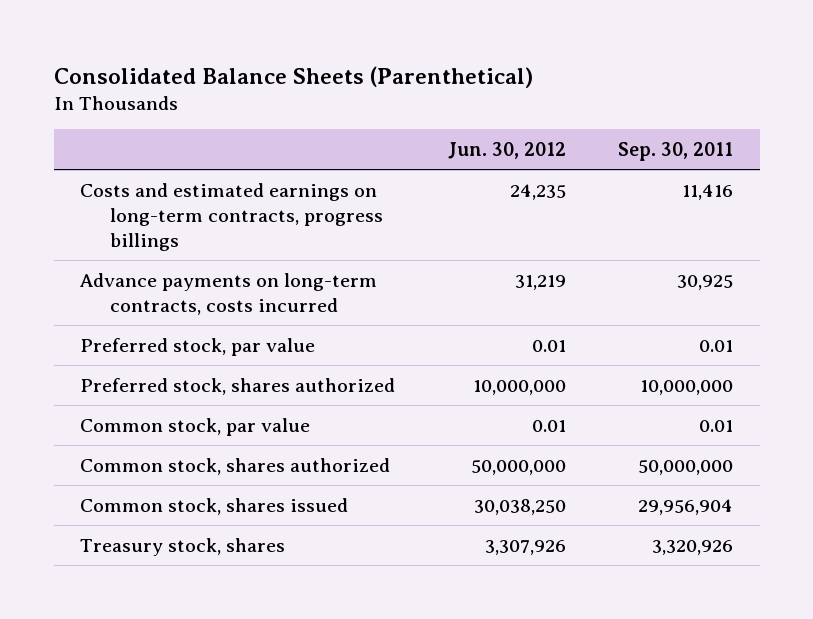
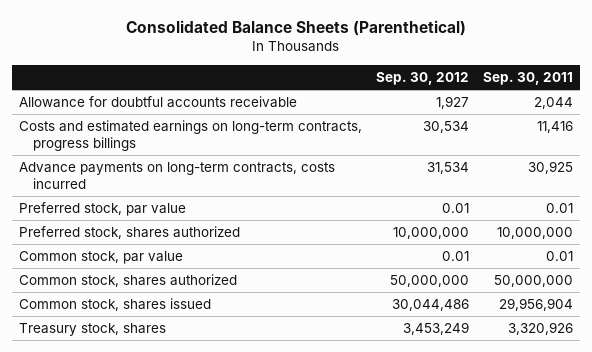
[447,142,566,160] Jun. 30, 2012 -> none
none -> [375,72,469,86] Sep. 30, 2012
none -> [18,96,297,109] Allowance for doubtful accounts receivable

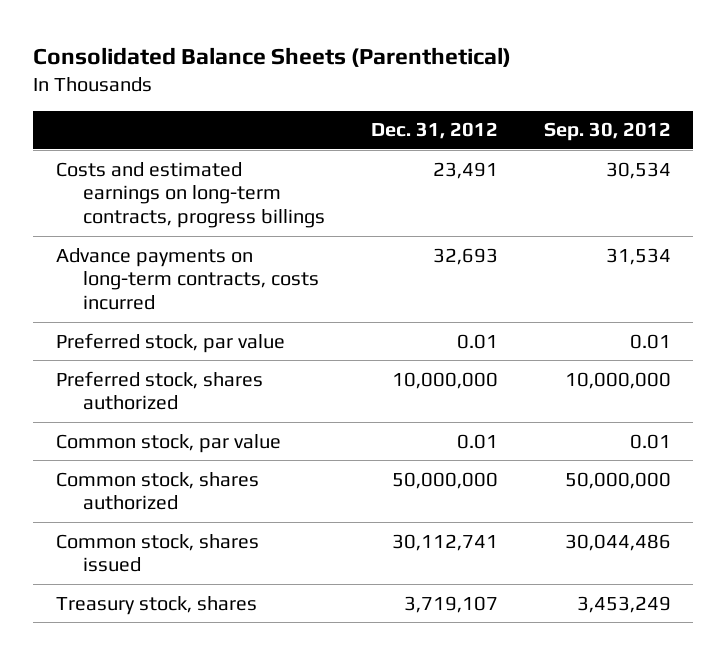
[483,72,574,86] Sep. 30, 2011 -> none
none -> [370,122,498,140] Dec. 31, 2012
[18,96,297,109] Allowance for doubtful accounts receivable -> none

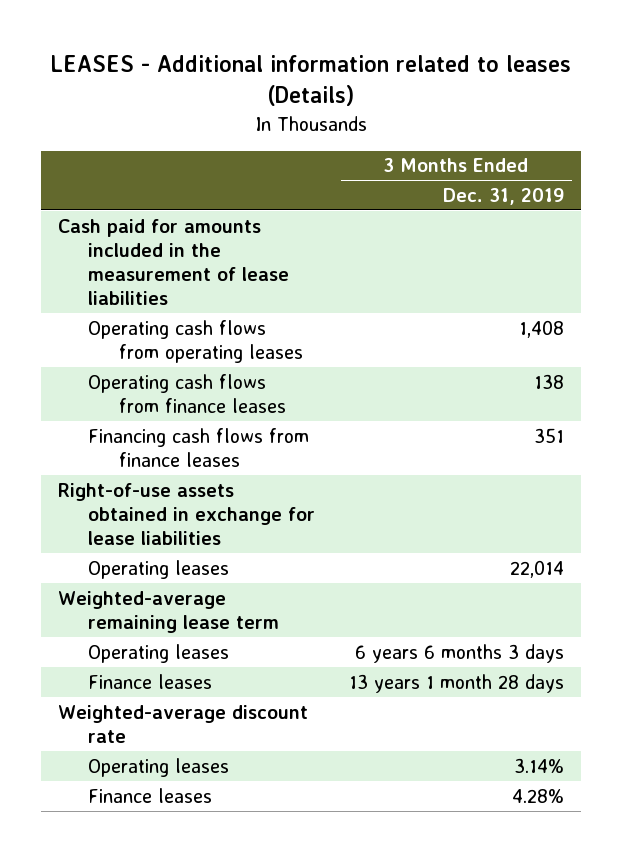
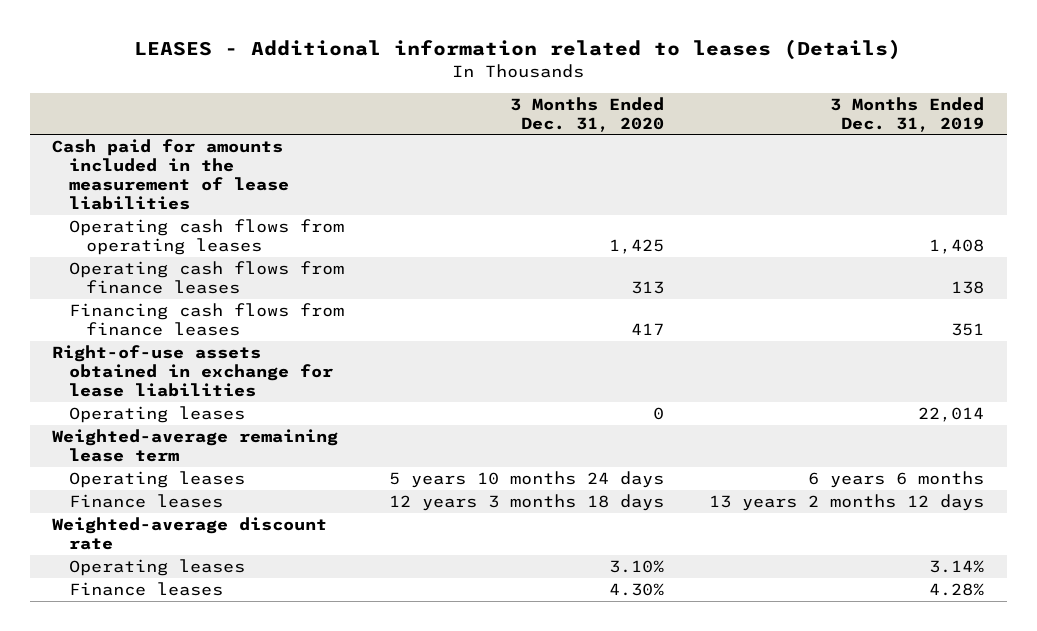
none -> [510,96,665,132] 3 Months Ended Dec. 31, 2020
[354,643,564,663] 6 years 6 months 3 days -> [808,471,985,489] 6 years 6 months
[348,673,564,693] 13 years 1 month 28 days -> [709,494,985,512] 13 years 2 months 12 days

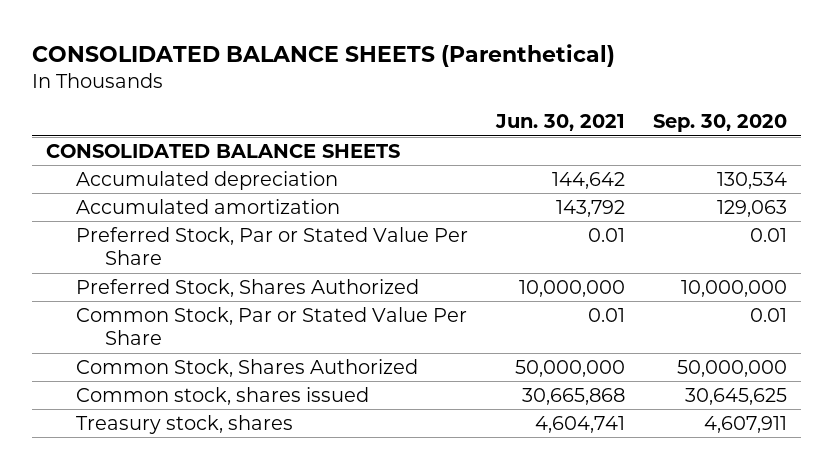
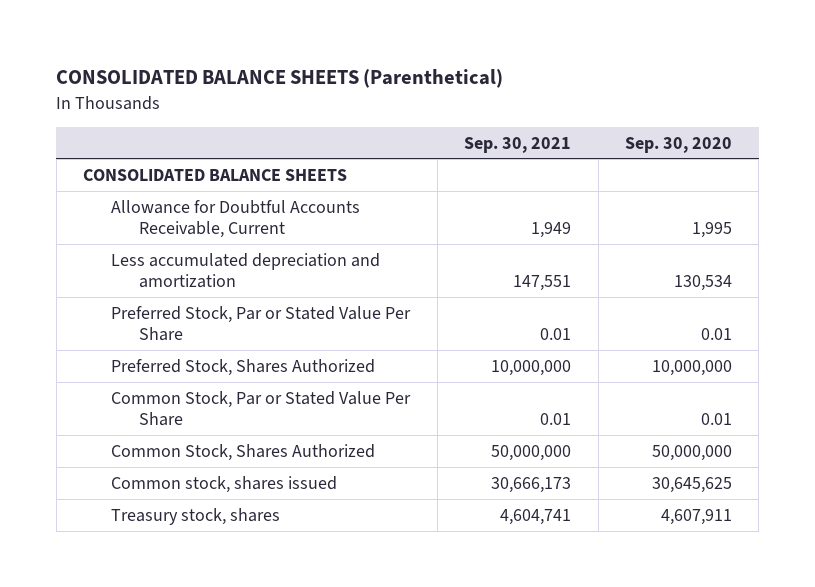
[494,114,625,132] Jun. 30, 2021 -> none
none -> [464,136,572,153] Sep. 30, 2021
[75,198,340,214] Accumulated amortization -> none
none -> [111,199,361,238] Allowance for Doubtful Accounts Receivable, Current
[75,170,338,190] Accumulated depreciation -> [111,252,381,288] Less accumulated depreciation and amortization

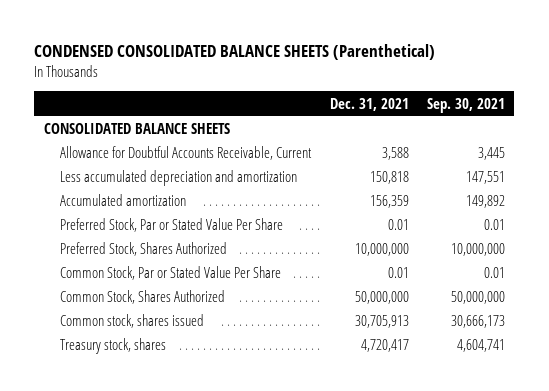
[56,69,504,89] CONSOLIDATED BALANCE SHEETS (Parenthetical) -> [34,44,436,61] CONDENSED CONSOLIDATED BALANCE SHEETS (Parenthetical)
[624,136,732,153] Sep. 30, 2020 -> none
none -> [329,97,409,111] Dec. 31, 2021
[531,221,572,238] 1,949 -> [478,147,506,161] 3,445
none -> [60,194,187,207] Accumulated amortization

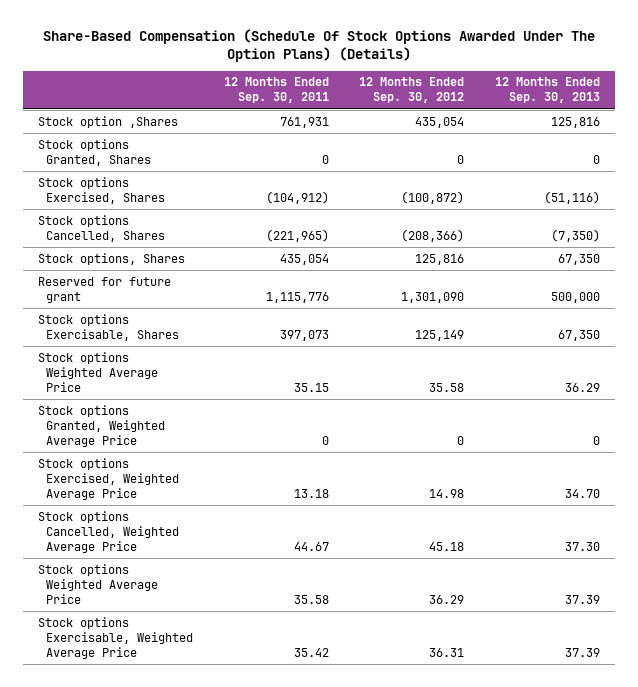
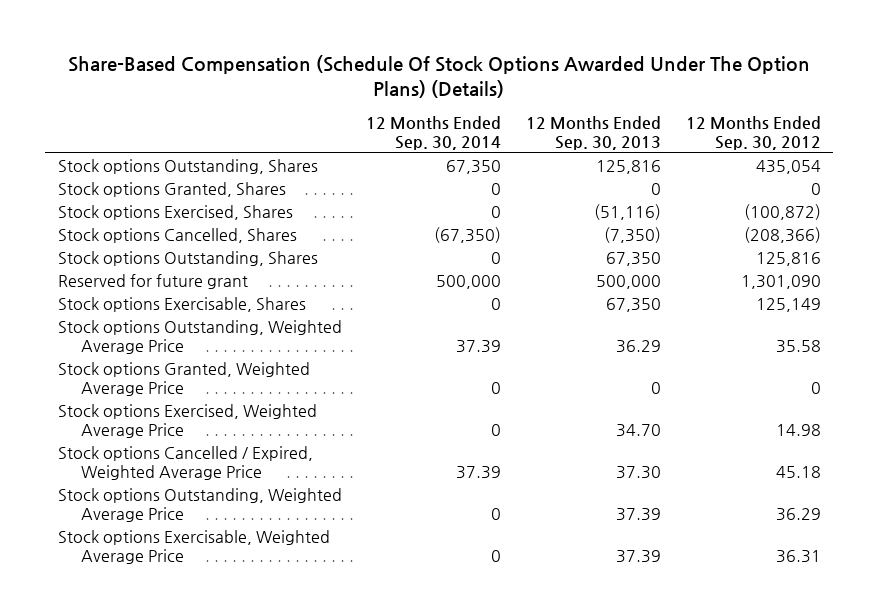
[223,77,329,104] 12 Months Ended Sep. 30, 2011 -> none
none -> [366,115,502,150] 12 Months Ended Sep. 30, 2014
[38,115,179,128] Stock option ,Shares -> [57,159,318,175] Stock options Outstanding, Shares
[38,252,186,265] Stock options, Shares -> [57,251,318,267] Stock options Outstanding, Shares
[38,351,159,392] Stock options Weighted Average Price -> [57,320,342,355] Stock options Outstanding, Weighted Average Price
[38,510,180,553] Stock options Cancelled, Weighted Average Price -> [57,446,313,481] Stock options Cancelled / Expired, Weighted Average Price
[38,563,159,604] Stock options Weighted Average Price -> [57,488,342,523] Stock options Outstanding, Weighted Average Price

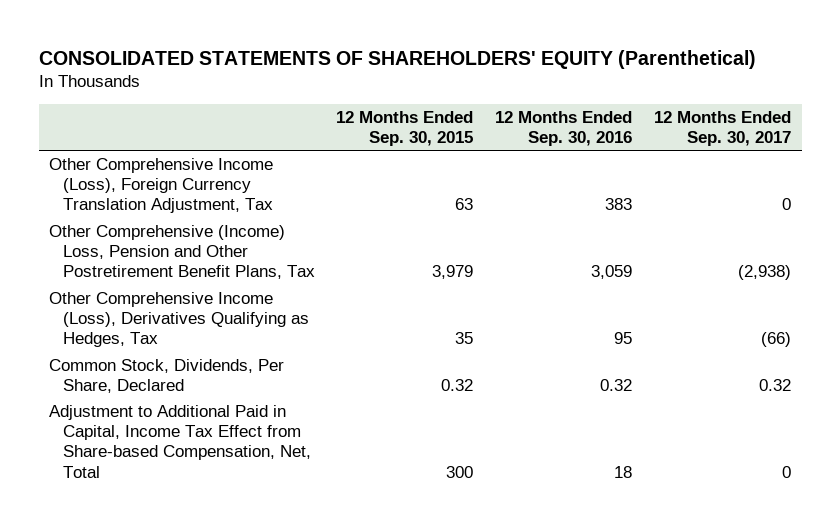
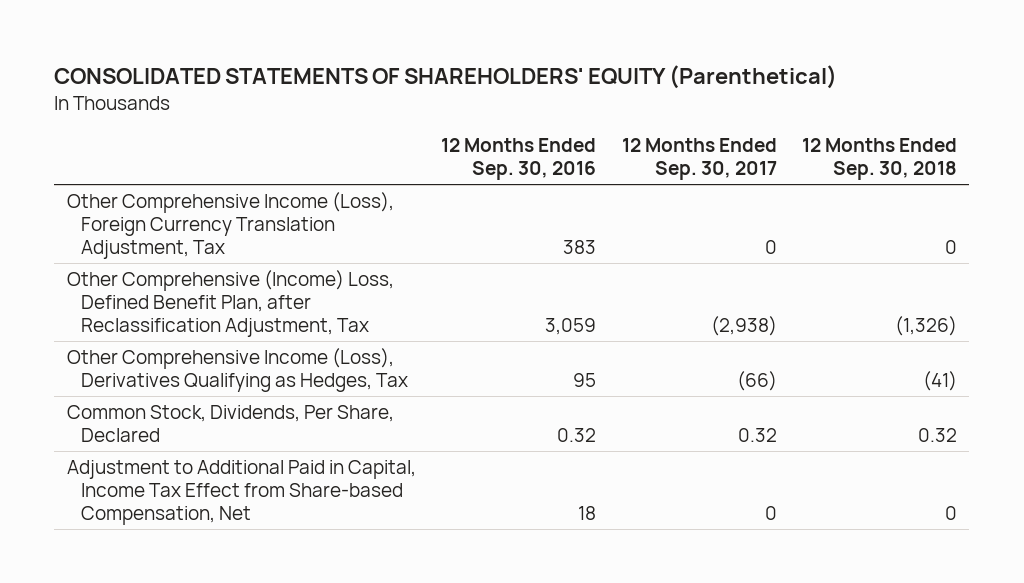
[336,110,474,147] 12 Months Ended Sep. 30, 2015 -> none
none -> [801,138,957,180] 12 Months Ended Sep. 30, 2018
[49,224,315,280] Other Comprehensive (Income) Loss, Pension and Other Postretirement Benefit Plans, Tax -> [67,270,395,337] Other Comprehensive (Income) Loss, Defined Benefit Plan, after Reclassification Adjustment, Tax
[49,404,311,478] Adjustment to Additional Paid in Capital, Income Tax Effect from Share-based Compensation, Net, Total -> [67,460,417,525] Adjustment to Additional Paid in Capital, Income Tax Effect from Share-based Compensation, Net

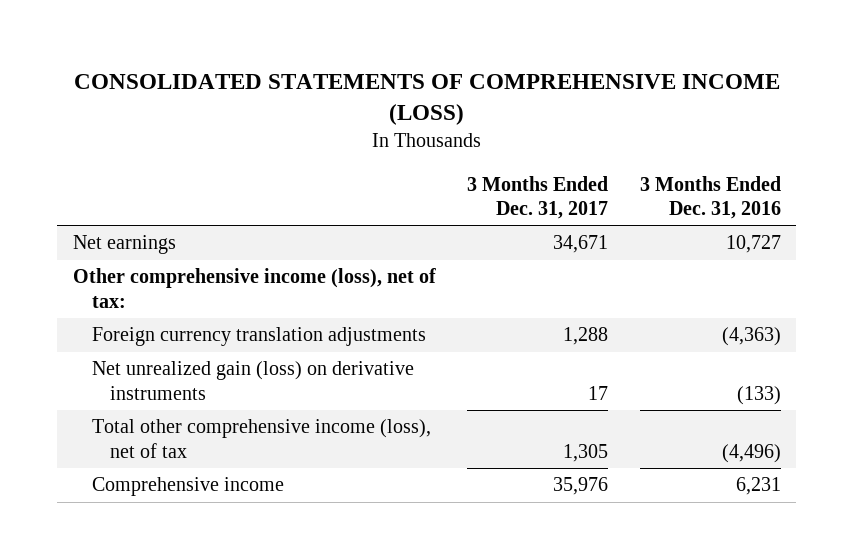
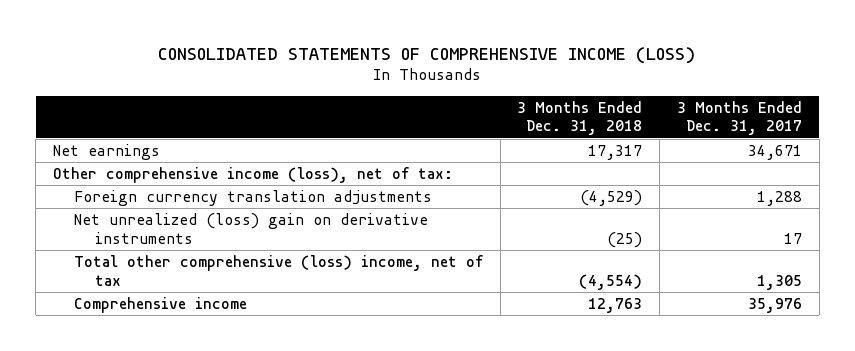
[639,175,781,220] 3 Months Ended Dec. 31, 2016 -> none
none -> [517,100,643,136] 3 Months Ended Dec. 31, 2018
[91,361,414,400] Net unrealized gain (loss) on derivative instruments -> [73,212,428,244] Net unrealized (loss) gain on derivative instruments
[91,419,431,458] Total other comprehensive income (loss), net of tax -> [73,254,483,286] Total other comprehensive (loss) income, net of tax

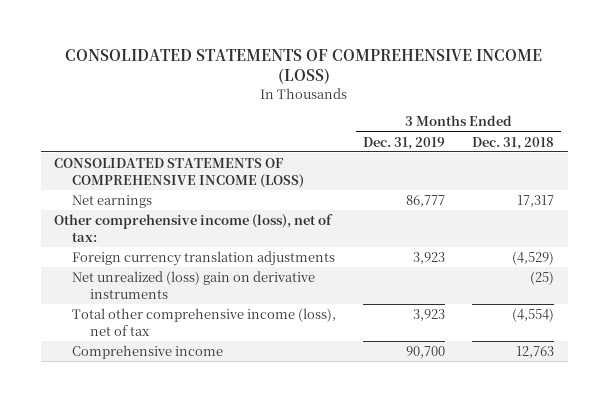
[677,100,803,136] 3 Months Ended Dec. 31, 2017 -> none
none -> [363,136,446,150] Dec. 31, 2019
none -> [54,157,304,188] CONSOLIDATED STATEMENTS OF COMPREHENSIVE INCOME (LOSS)
[73,254,483,286] Total other comprehensive (loss) income, net of tax -> [71,307,336,336] Total other comprehensive income (loss), net of tax

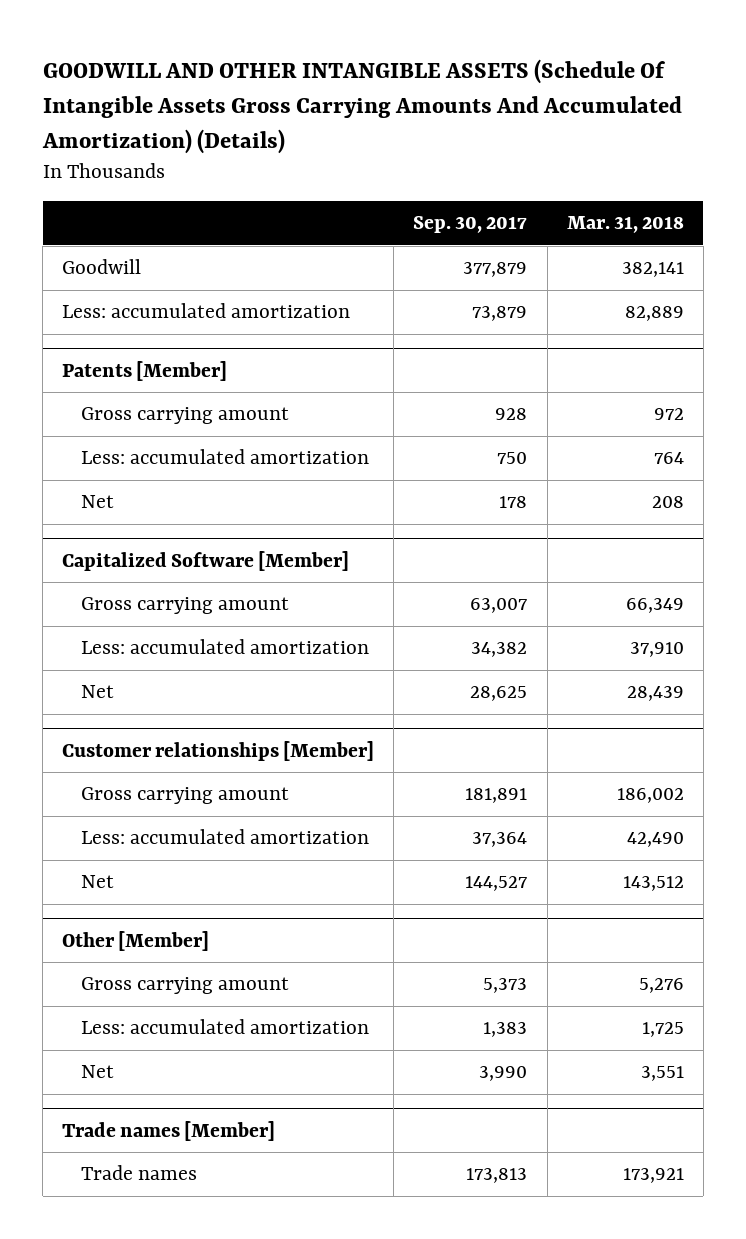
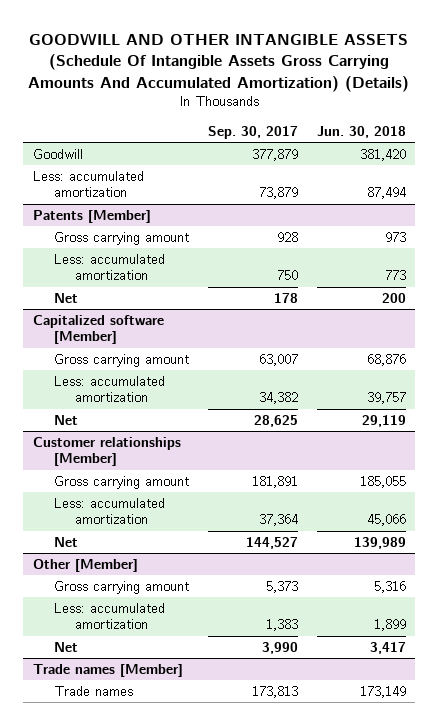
[566,216,684,234] Mar. 31, 2018 -> none
none -> [316,125,406,138] Jun. 30, 2018
[62,550,350,571] Capitalized Software [Member] -> [32,314,164,345] Capitalized software [Member]

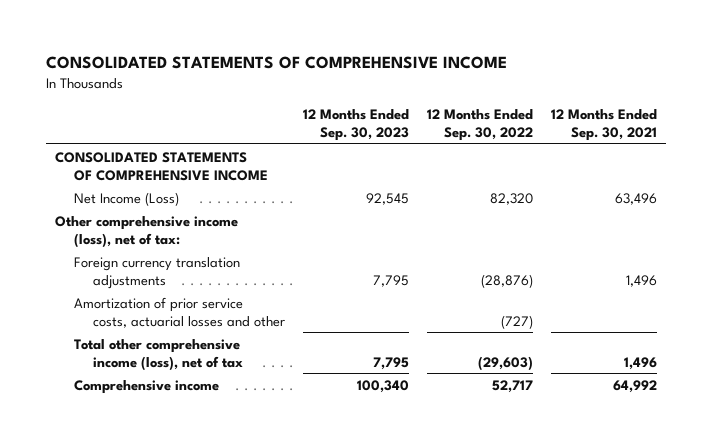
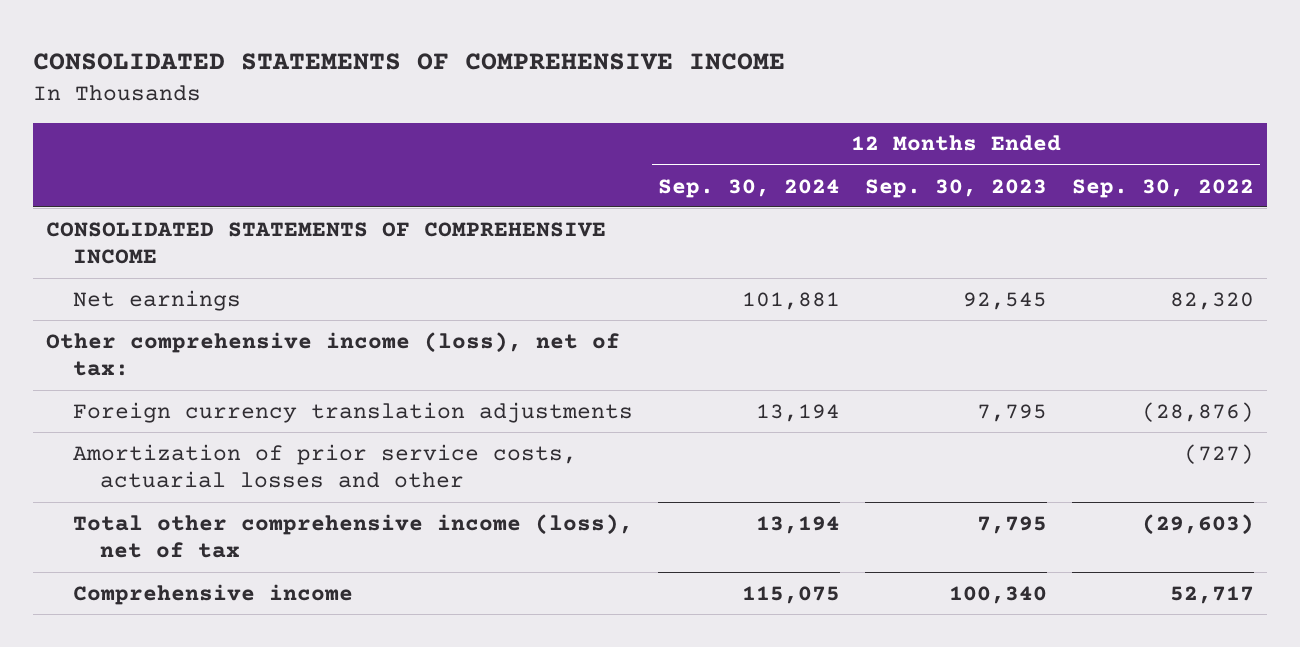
[550,108,657,142] 12 Months Ended Sep. 30, 2021 -> none
none -> [657,178,840,198] Sep. 30, 2024
[73,191,179,206] Net Income (Loss) -> [72,289,241,311] Net earnings

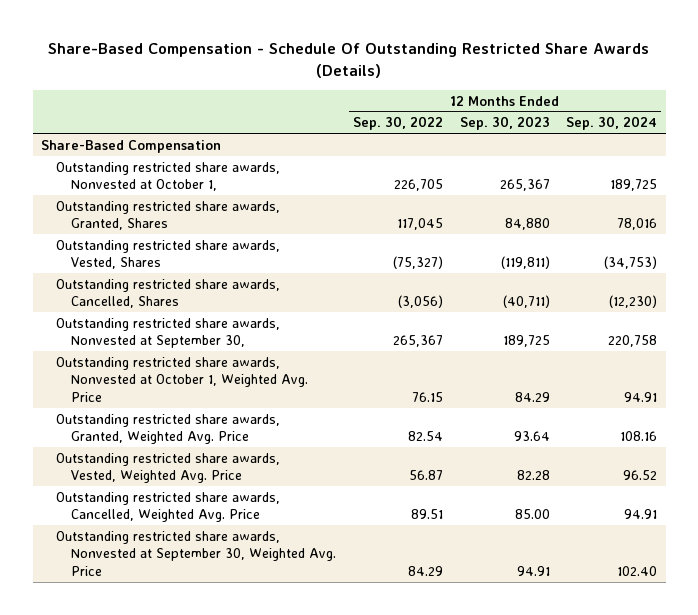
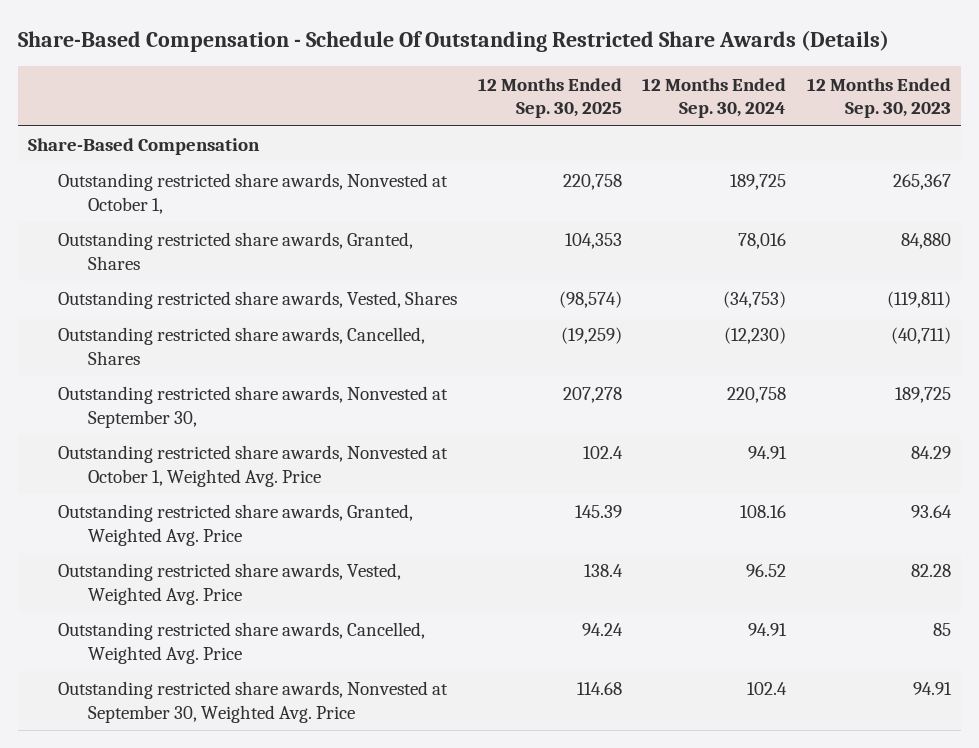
[353,116,444,131] Sep. 30, 2022 -> none
none -> [477,77,622,119] 12 Months Ended Sep. 30, 2025
[514,509,550,520] 85.00 -> [933,623,952,637] 85
[617,565,658,576] 102.40 -> [747,682,788,696] 102.4

